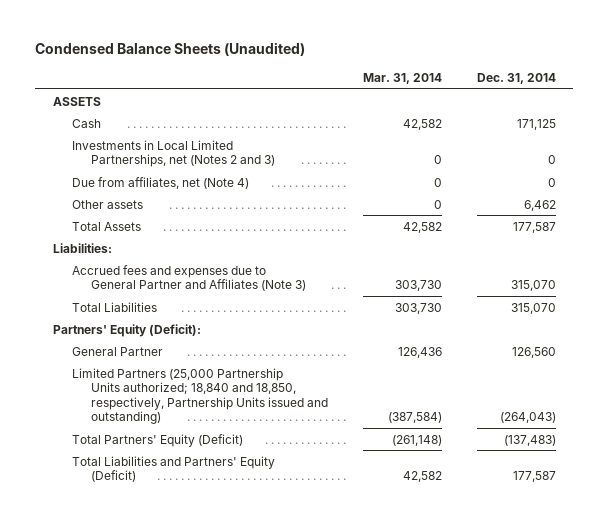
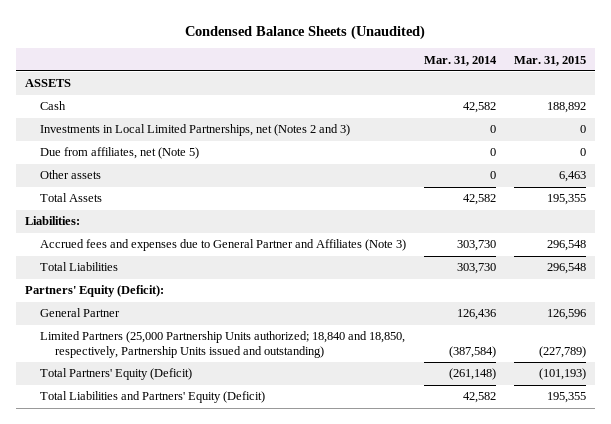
[476,73,556,85] Dec. 31, 2014 -> none
none -> [513,55,586,66] Mar. 31, 2015
[72,176,250,189] Due from affiliates, net (Note 4) -> [40,147,200,160] Due from affiliates, net (Note 5)

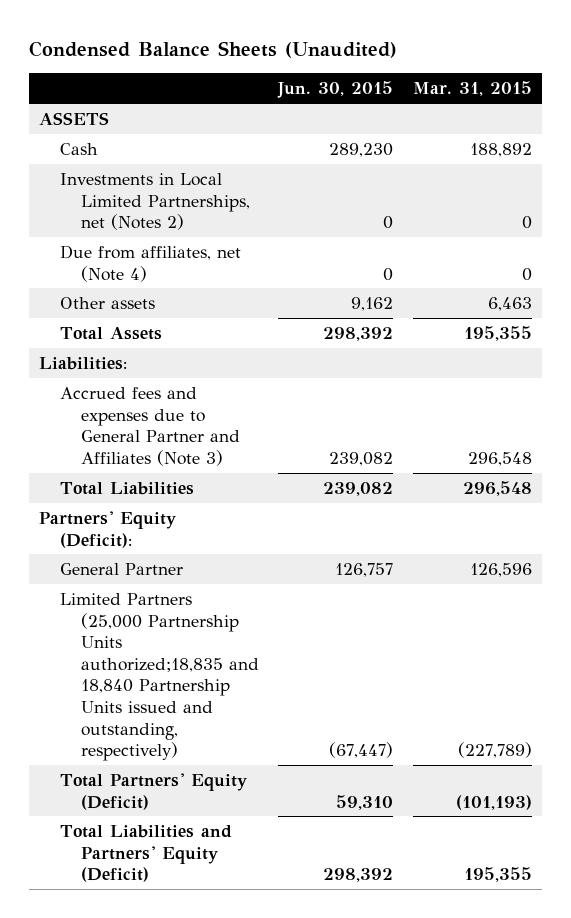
[423,55,497,66] Mar. 31, 2014 -> none
none -> [277,81,394,99] Jun. 30, 2015
[40,124,351,137] Investments in Local Limited Partnerships, net (Notes 2 and 3) -> [59,172,250,231] Investments in Local Limited Partnerships, net (Notes 2)
[40,147,200,160] Due from affiliates, net (Note 5) -> [59,244,241,282] Due from affiliates, net (Note 4)
[40,331,406,359] Limited Partners (25,000 Partnership Units authorized; 18,840 and 18,850, respectively, Partnership Units issued and outstanding) -> [59,592,259,762] Limited Partners (25,000 Partnership Units authorized;18,835 and 18,840 Partnership Units issued and outstanding, respectively)

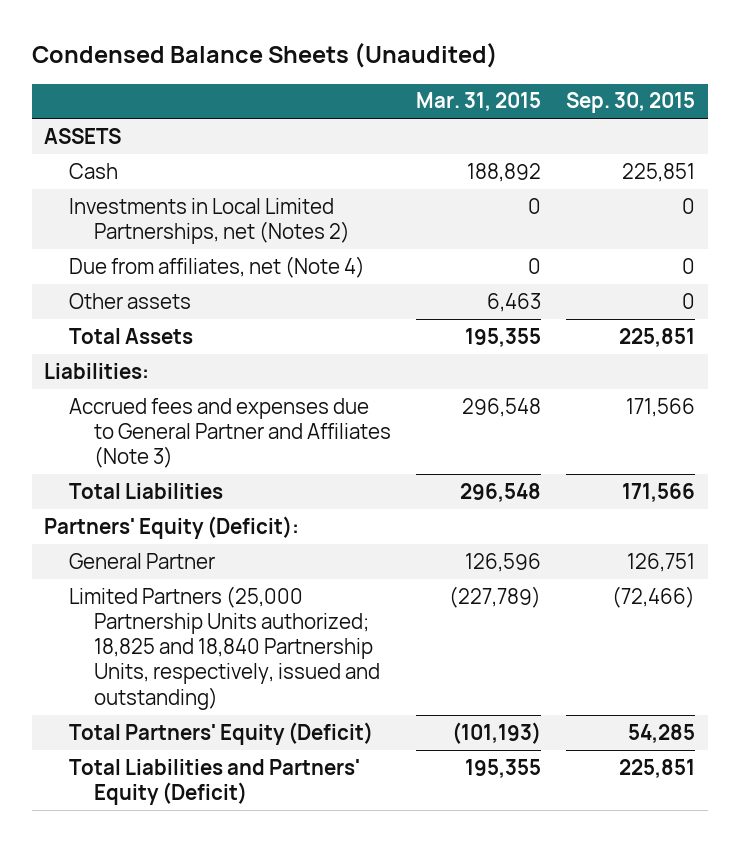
[277,81,394,99] Jun. 30, 2015 -> none
none -> [566,92,696,114] Sep. 30, 2015
[59,592,259,762] Limited Partners (25,000 Partnership Units authorized;18,835 and 18,840 Partnership Units issued and outstanding, respectively) -> [69,585,380,710] Limited Partners (25,000 Partnership Units authorized; 18,825 and 18,840 Partnership Units, respectively, issued and outstanding)

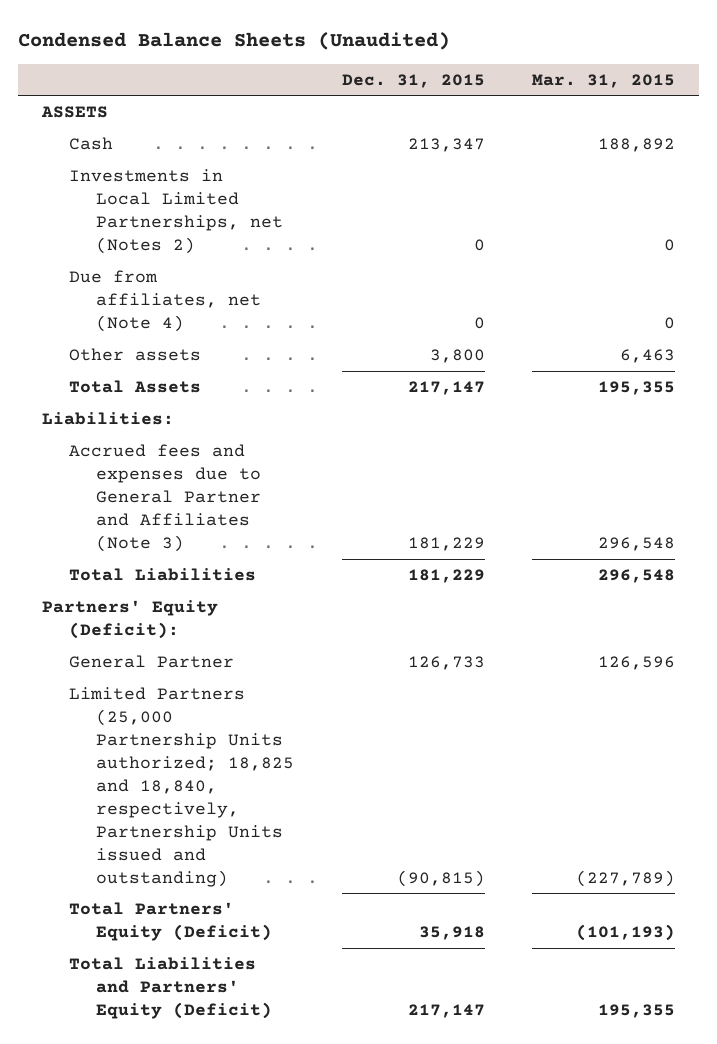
[566,92,696,114] Sep. 30, 2015 -> none
none -> [341,73,485,88] Dec. 31, 2015
[69,585,380,710] Limited Partners (25,000 Partnership Units authorized; 18,825 and 18,840 Partnership Units, respectively, issued and outstanding) -> [68,686,294,887] Limited Partners (25,000 Partnership Units authorized; 18,825 and 18,840, respectively, Partnership Units issued and outstanding)

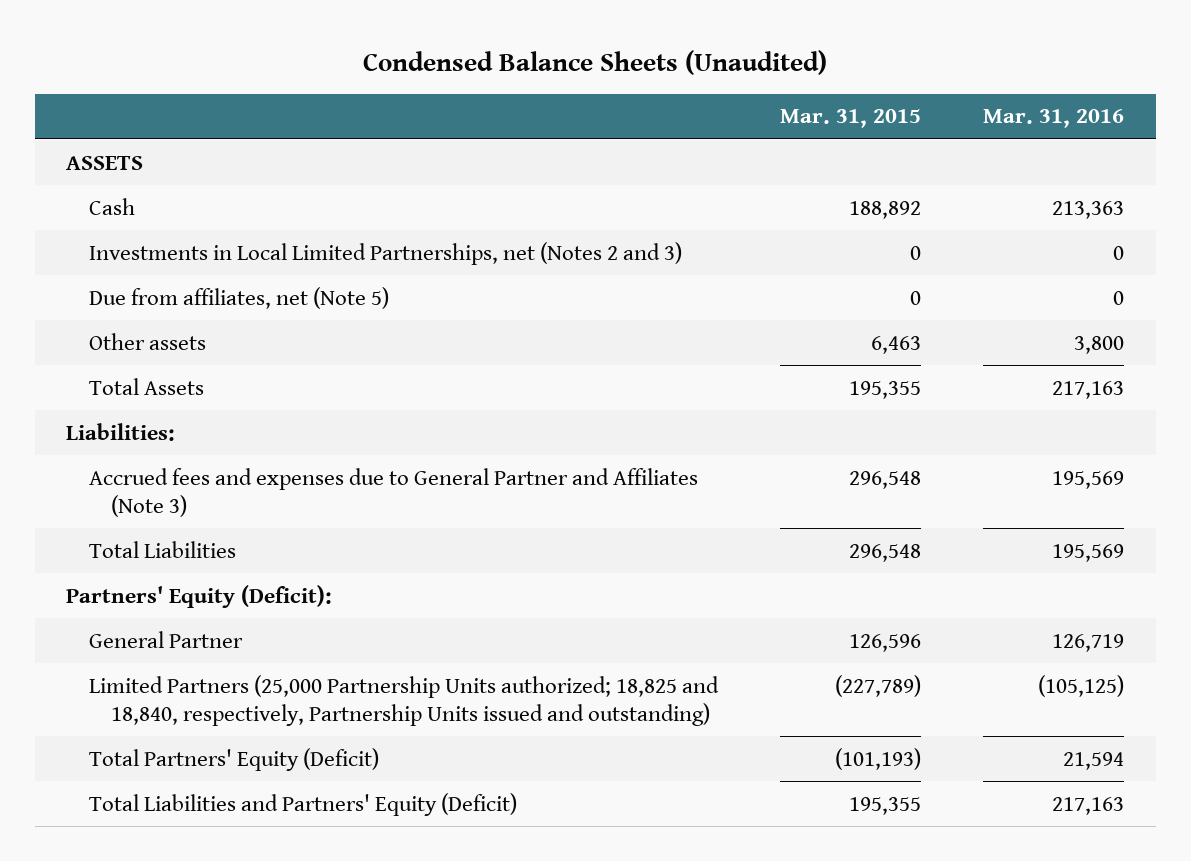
[341,73,485,88] Dec. 31, 2015 -> none
none -> [983,109,1125,129] Mar. 31, 2016
[68,168,283,254] Investments in Local Limited Partnerships, net (Notes 2) -> [88,241,682,265] Investments in Local Limited Partnerships, net (Notes 2 and 3)
[68,269,261,332] Due from affiliates, net (Note 4) -> [88,286,389,309] Due from affiliates, net (Note 5)

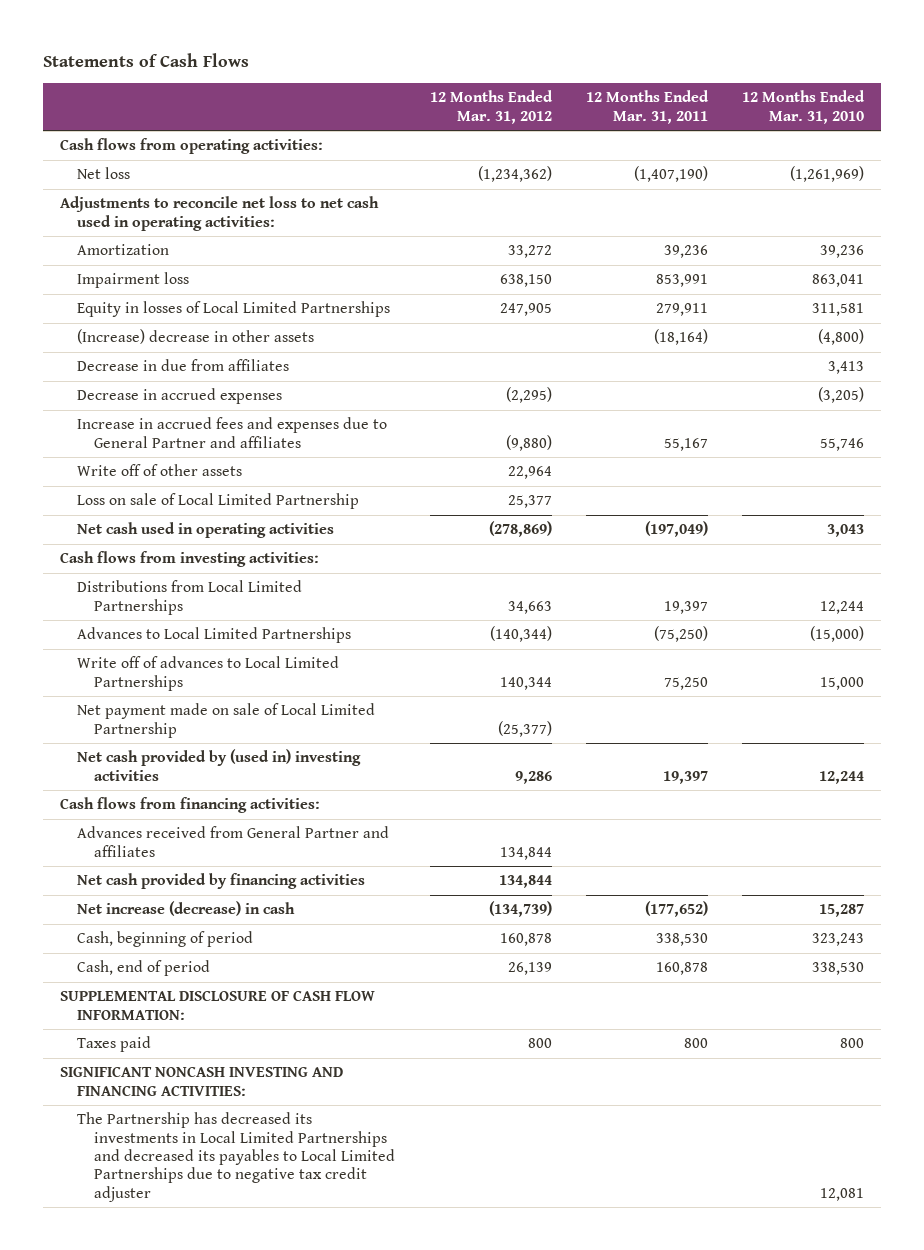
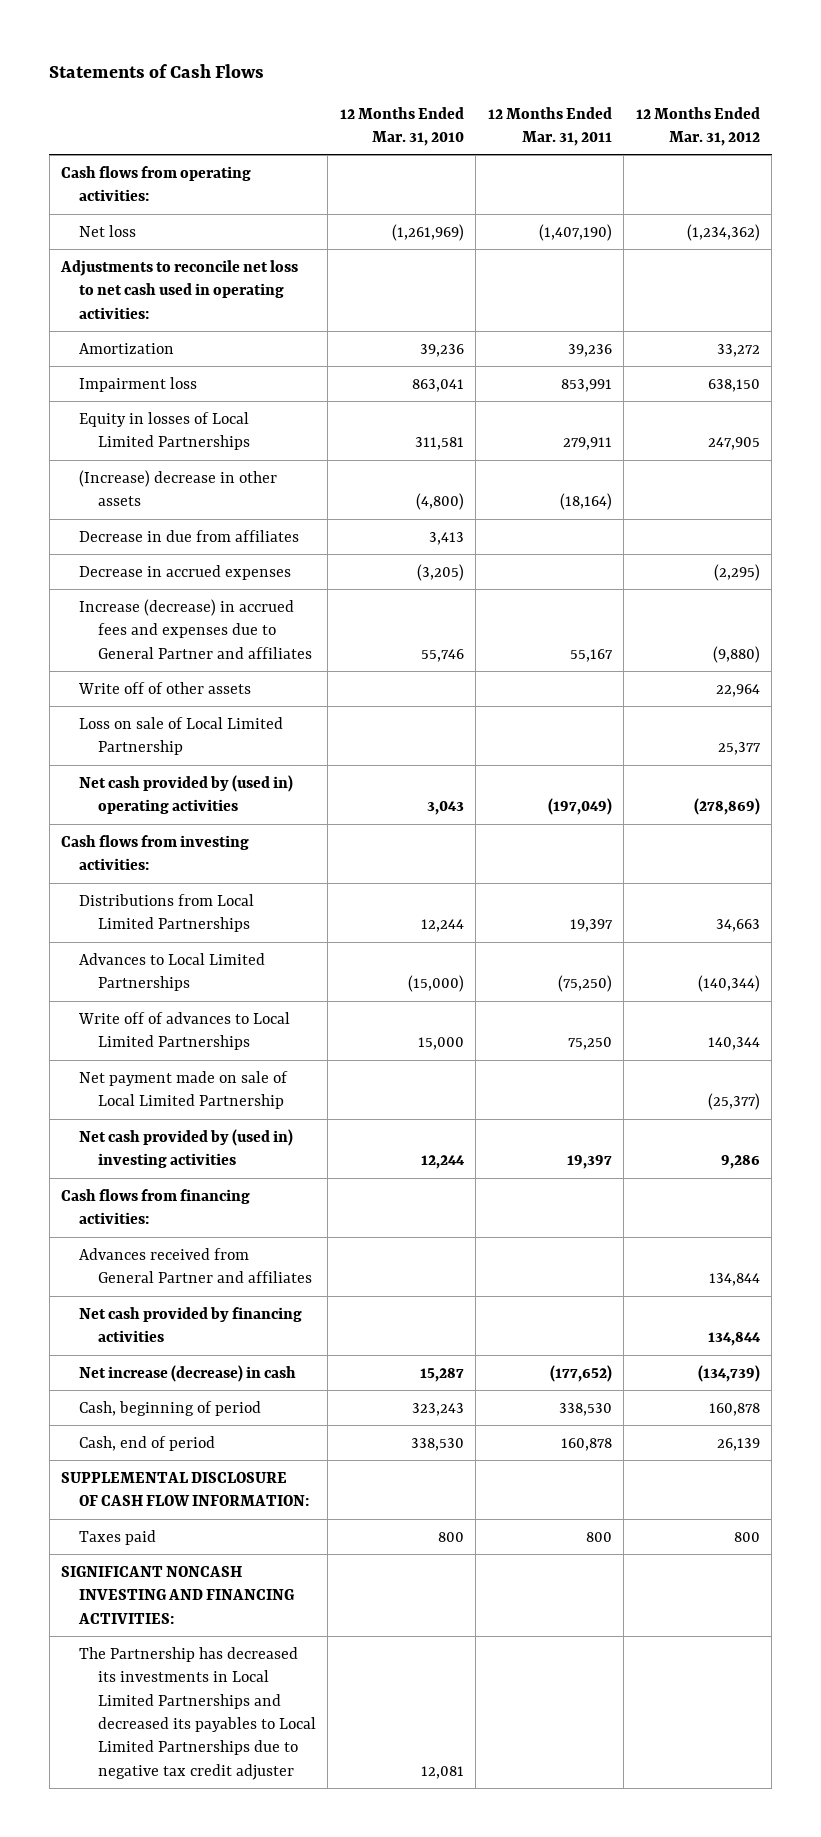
[77,417,388,448] Increase in accrued fees and expenses due to General Partner and affiliates -> [79,598,312,659] Increase (decrease) in accrued fees and expenses due to General Partner and affiliates
[77,522,335,539] Net cash used in operating activities -> [79,774,294,815] Net cash provided by (used in) operating activities

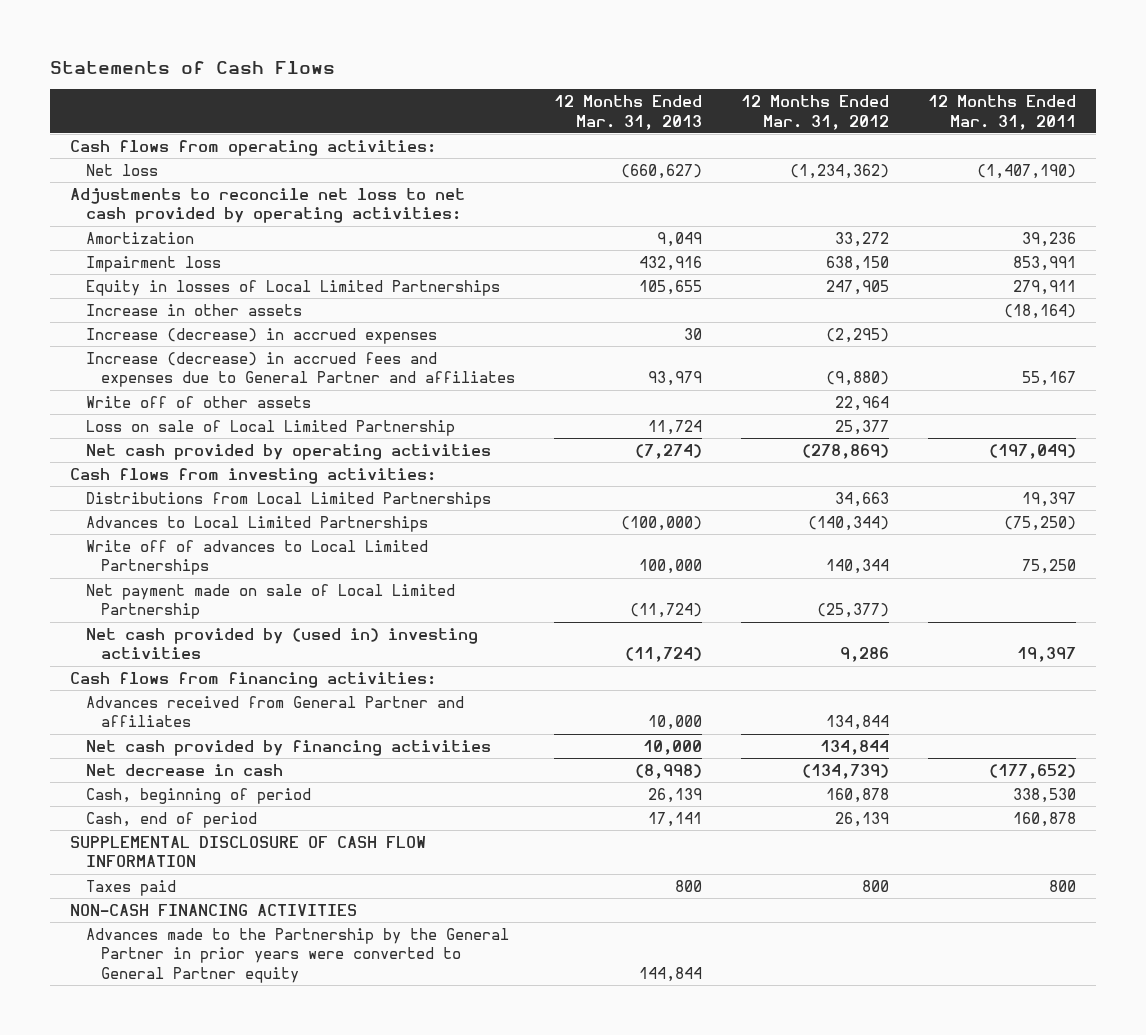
[339,106,464,146] 12 Months Ended Mar. 31, 2010 -> none
none -> [554,94,703,130] 12 Months Ended Mar. 31, 2013
[60,259,299,319] Adjustments to reconcile net loss to net cash used in operating activities: -> [69,187,465,224] Adjustments to reconcile net loss to net cash provided by operating activities:
[79,529,300,542] Decrease in due from affiliates -> none
[79,469,278,507] (Increase) decrease in other assets -> [85,303,302,316] Increase in other assets
[79,564,292,580] Decrease in accrued expenses -> [85,327,437,344] Increase (decrease) in accrued expenses
[79,774,294,815] Net cash provided by (used in) operating activities -> [85,443,491,460] Net cash provided by operating activities
[79,1364,297,1382] Net increase (decrease) in cash -> [85,763,283,776] Net decrease in cash
[61,1471,310,1507] SUPPLEMENTAL DISCLOSURE OF CASH FLOW INFORMATION: -> [69,835,426,868] SUPPLEMENTAL DISCLOSURE OF CASH FLOW INFORMATION
[79,1646,316,1780] The Partnership has decreased its investments in Local Limited Partnerships and decreased its payables to Local Limited Partnerships due to negative tax credit adjuster -> none
[61,1565,296,1624] SIGNIFICANT NONCASH INVESTING AND FINANCING ACTIVITIES: -> [69,903,357,916] NON-CASH FINANCING ACTIVITIES
none -> [85,927,509,984] Advances made to the Partnership by the General Partner in prior years were converted to General Partner equity

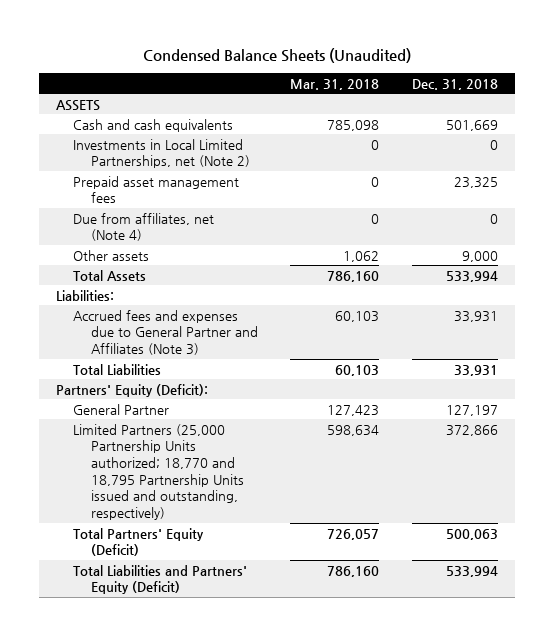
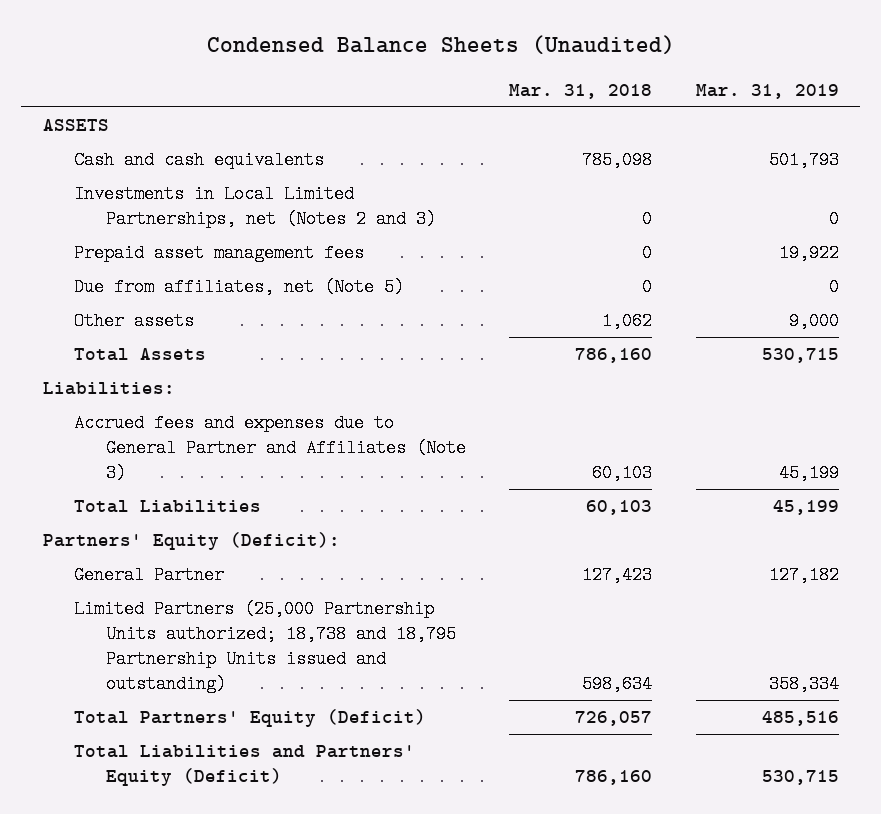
[412,78,499,90] Dec. 31, 2018 -> none
none -> [695,83,839,99] Mar. 31, 2019
[73,138,250,169] Investments in Local Limited Partnerships, net (Note 2) -> [74,185,436,229] Investments in Local Limited Partnerships, net (Notes 2 and 3)
[73,212,215,242] Due from affiliates, net (Note 4) -> [74,278,405,297] Due from affiliates, net (Note 5)
[73,423,244,521] Limited Partners (25,000 Partnership Units authorized; 18,770 and 18,795 Partnership Units issued and outstanding, respectively) -> [74,600,456,694] Limited Partners (25,000 Partnership Units authorized; 18,738 and 18,795 Partnership Units issued and outstanding)

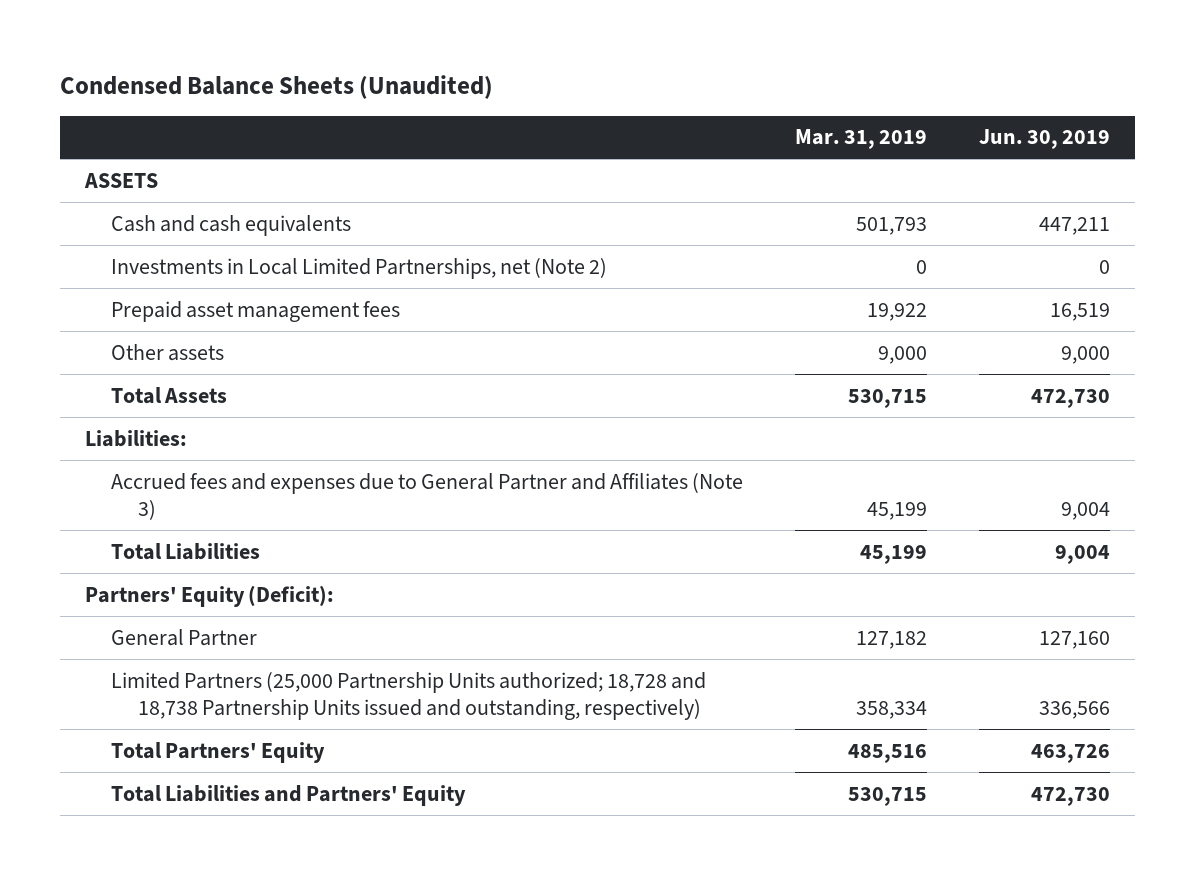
[509,83,653,99] Mar. 31, 2018 -> none
none -> [978,129,1110,150] Jun. 30, 2019
[74,185,436,229] Investments in Local Limited Partnerships, net (Notes 2 and 3) -> [111,257,608,279] Investments in Local Limited Partnerships, net (Note 2)
[74,278,405,297] Due from affiliates, net (Note 5) -> none
[74,600,456,694] Limited Partners (25,000 Partnership Units authorized; 18,738 and 18,795 Partnership Units issued and outstanding) -> [111,671,707,721] Limited Partners (25,000 Partnership Units authorized; 18,728 and 18,738 Partnership Units issued and outstanding, respectively)
[74,709,427,728] Total Partners' Equity (Deficit) -> [111,741,326,763] Total Partners' Equity
[74,745,416,787] Total Liabilities and Partners' Equity (Deficit) -> [111,784,467,806] Total Liabilities and Partners' Equity

